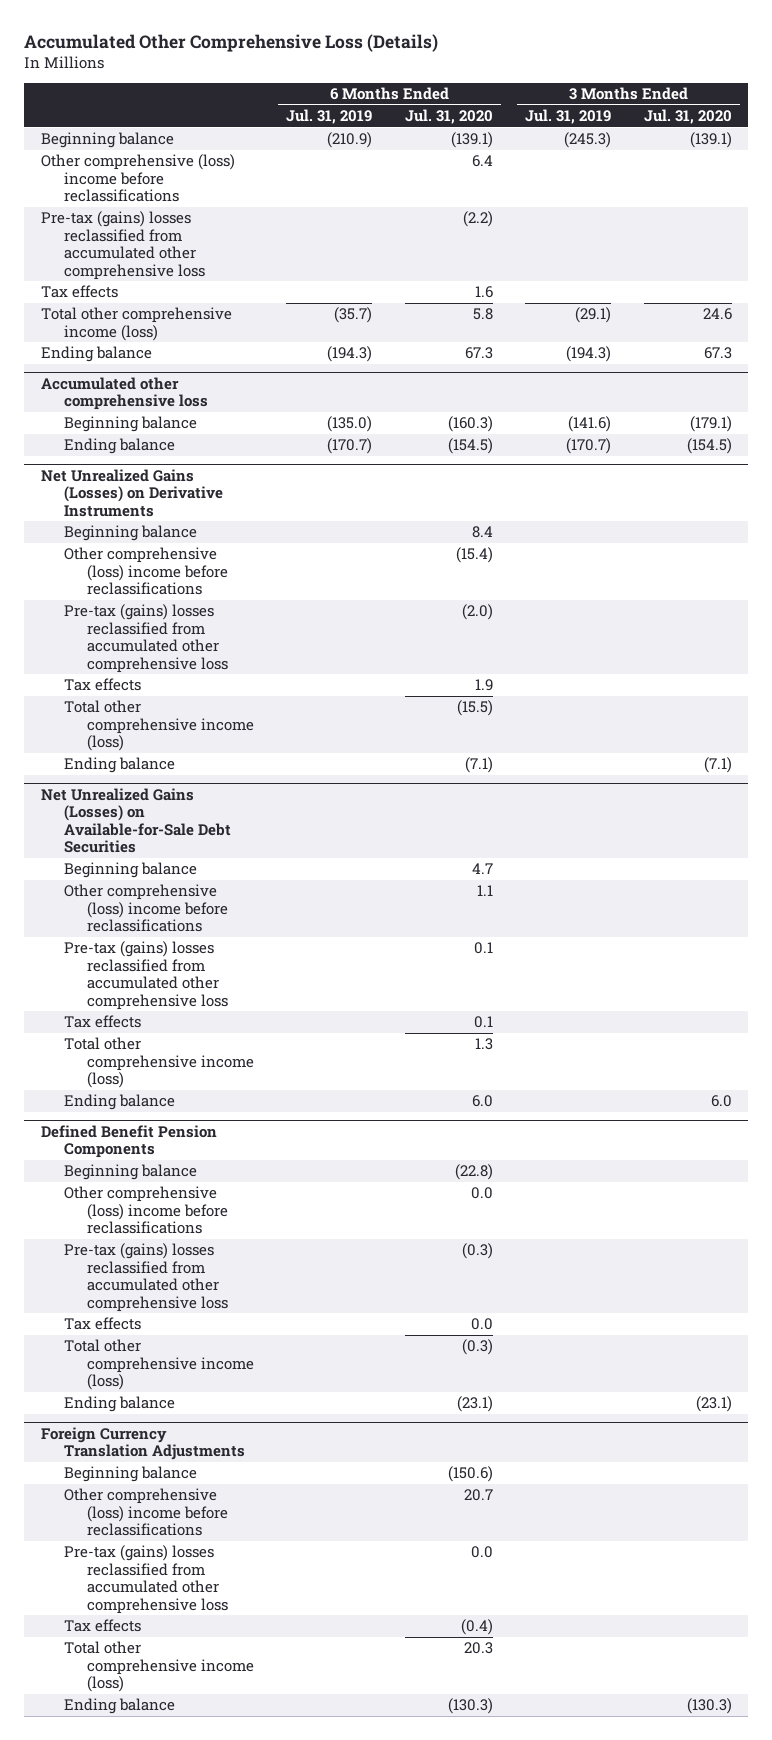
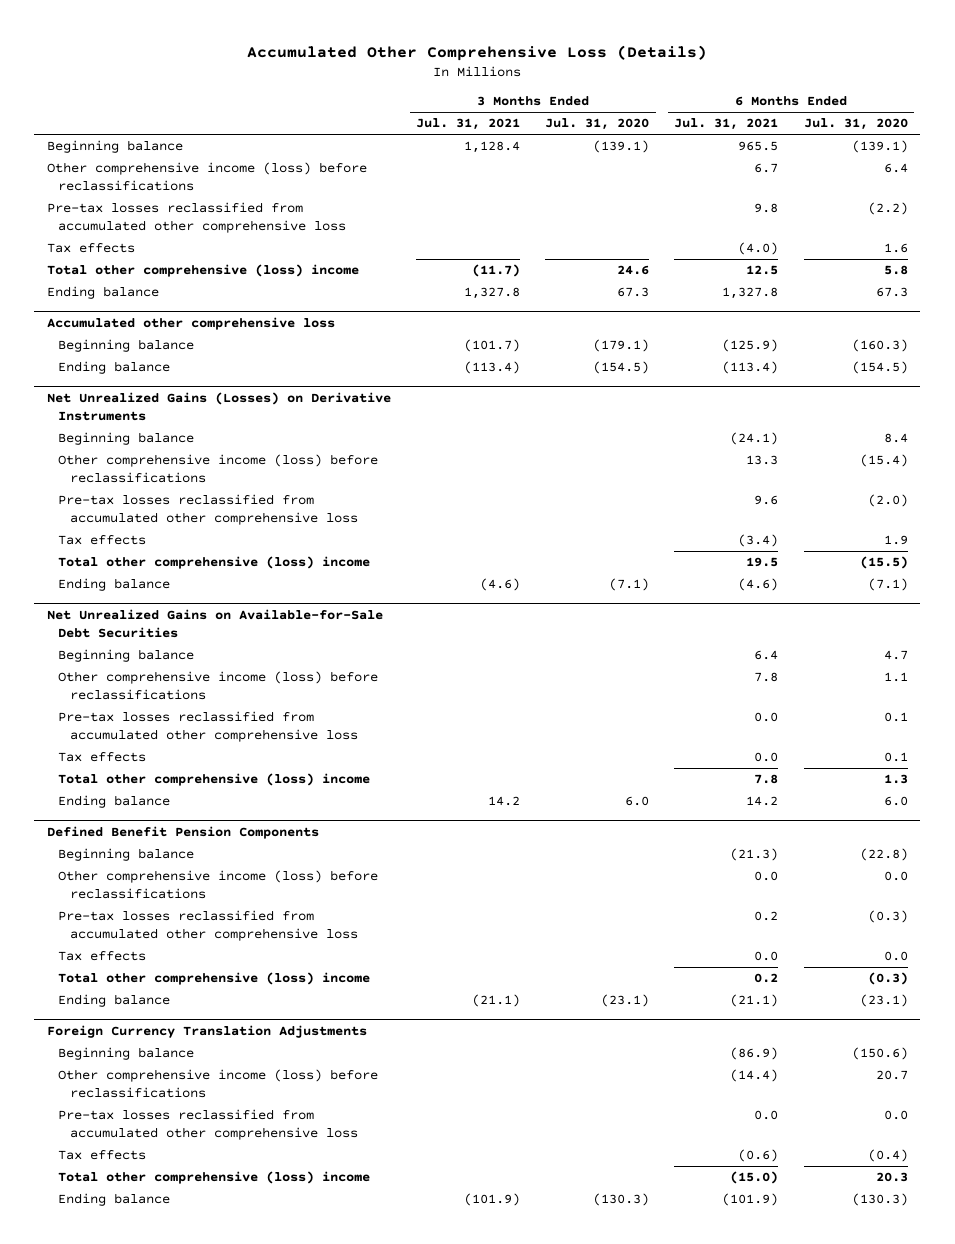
[286,109,373,125] Jul. 31, 2019 -> none
[525,109,612,125] Jul. 31, 2019 -> none
none -> [416,118,521,131] Jul. 31, 2021
none -> [674,118,779,131] Jul. 31, 2021
[40,154,235,203] Other comprehensive (loss) income before reclassifications -> [47,162,368,192] Other comprehensive income (loss) before reclassifications
[40,211,205,280] Pre-tax (gains) losses reclassified from accumulated other comprehensive loss -> [47,202,347,234] Pre-tax losses reclassified from accumulated other comprehensive loss
[40,307,232,341] Total other comprehensive income (loss) -> [47,264,360,278] Total other comprehensive (loss) income
[63,547,228,596] Other comprehensive (loss) income before reclassifications -> [58,454,379,484] Other comprehensive income (loss) before reclassifications
[63,604,228,673] Pre-tax (gains) losses reclassified from accumulated other comprehensive loss -> [58,494,358,526] Pre-tax losses reclassified from accumulated other comprehensive loss
[63,700,254,752] Total other comprehensive income (loss) -> [58,556,371,570] Total other comprehensive (loss) income
[40,788,231,854] Net Unrealized Gains (Losses) on Available-for-Sale Debt Securities -> [47,609,384,638] Net Unrealized Gains on Available-for-Sale Debt Securities
[63,884,228,933] Other comprehensive (loss) income before reclassifications -> [58,671,379,701] Other comprehensive income (loss) before reclassifications
[63,941,228,1010] Pre-tax (gains) losses reclassified from accumulated other comprehensive loss -> [58,711,358,743] Pre-tax losses reclassified from accumulated other comprehensive loss
[63,1037,254,1089] Total other comprehensive income (loss) -> [58,773,371,787] Total other comprehensive (loss) income
[63,1186,228,1235] Other comprehensive (loss) income before reclassifications -> [58,870,379,900] Other comprehensive income (loss) before reclassifications
[63,1243,228,1312] Pre-tax (gains) losses reclassified from accumulated other comprehensive loss -> [58,910,358,942] Pre-tax losses reclassified from accumulated other comprehensive loss
[63,1339,254,1391] Total other comprehensive income (loss) -> [58,972,371,986] Total other comprehensive (loss) income
[63,1488,228,1537] Other comprehensive (loss) income before reclassifications -> [58,1069,379,1099] Other comprehensive income (loss) before reclassifications
[63,1545,228,1614] Pre-tax (gains) losses reclassified from accumulated other comprehensive loss -> [58,1109,358,1141] Pre-tax losses reclassified from accumulated other comprehensive loss
[63,1641,254,1693] Total other comprehensive income (loss) -> [58,1171,371,1185] Total other comprehensive (loss) income

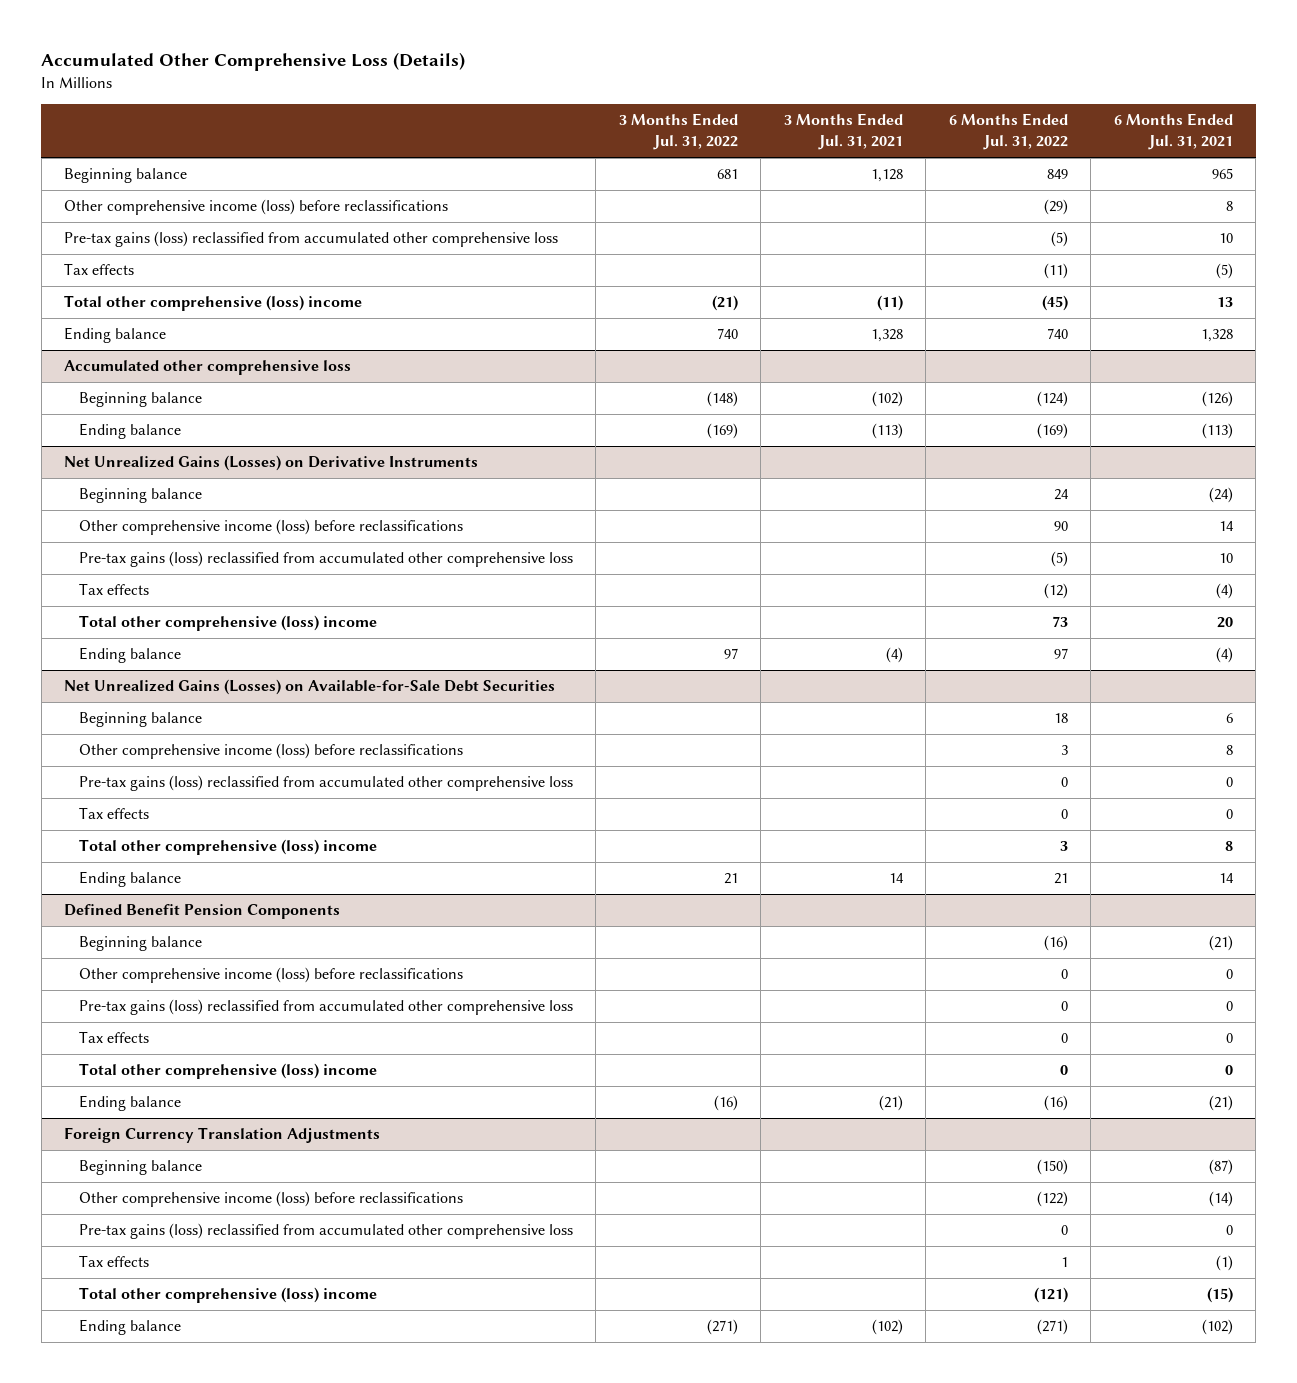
[545,118,650,131] Jul. 31, 2020 -> none
[803,118,908,131] Jul. 31, 2020 -> none
none -> [618,113,738,151] 3 Months Ended Jul. 31, 2022
none -> [948,113,1068,151] 6 Months Ended Jul. 31, 2022
[464,141,521,154] 1,128.4 -> [870,169,903,183] 1,128
[738,141,779,152] 965.5 -> [1211,168,1233,180] 965
[754,163,779,174] 6.7 -> [1225,201,1233,212] 8
[47,202,347,234] Pre-tax losses reclassified from accumulated other comprehensive loss -> [64,231,559,248] Pre-tax gains (loss) reclassified from accumulated other comprehensive loss
[754,203,779,214] 9.8 -> [1218,233,1233,244] 10
[738,242,779,256] (4.0) -> [1215,263,1233,280] (5)
[472,264,521,278] (11.7) -> [876,295,903,312] (11)
[746,265,779,276] 12.5 -> [1216,297,1233,308] 13
[464,287,521,300] 1,327.8 -> [870,329,903,343] 1,328
[722,287,779,300] 1,327.8 -> [1200,329,1233,343] 1,328
[464,339,521,353] (101.7) -> [871,391,903,408] (102)
[722,339,779,353] (125.9) -> [1201,391,1233,408] (126)
[464,361,521,375] (113.4) -> [871,423,903,440] (113)
[722,361,779,375] (113.4) -> [1201,423,1233,440] (113)
[730,432,779,446] (24.1) -> [1208,487,1233,504] (24)
[746,455,779,466] 13.3 -> [1218,521,1234,532] 14
[58,494,358,526] Pre-tax losses reclassified from accumulated other comprehensive loss -> [79,551,574,568] Pre-tax gains (loss) reclassified from accumulated other comprehensive loss
[754,495,779,506] 9.6 -> [1218,553,1233,564] 10
[738,534,779,548] (3.4) -> [1215,583,1233,600] (4)
[746,557,779,568] 19.5 -> [1216,617,1233,629] 20
[480,578,521,592] (4.6) -> [885,647,903,664] (4)
[738,578,779,592] (4.6) -> [1215,647,1233,664] (4)
[47,609,384,638] Net Unrealized Gains on Available-for-Sale Debt Securities -> [64,679,556,696] Net Unrealized Gains (Losses) on Available-for-Sale Debt Securities
[754,650,779,661] 6.4 -> [1225,713,1233,724] 6
[754,672,779,683] 7.8 -> [1225,745,1233,756] 8
[58,711,358,743] Pre-tax losses reclassified from accumulated other comprehensive loss -> [79,775,574,792] Pre-tax gains (loss) reclassified from accumulated other comprehensive loss
[754,712,779,723] 0.0 -> [1225,777,1233,788] 0
[754,752,779,763] 0.0 -> [1225,809,1233,820] 0
[754,774,779,785] 7.8 -> [1224,841,1233,852] 8
[488,796,521,807] 14.2 -> [888,873,904,884] 14
[746,796,779,807] 14.2 -> [1218,873,1234,884] 14
[730,848,779,862] (21.3) -> [1208,935,1233,952] (21)
[754,871,779,882] 0.0 -> [1225,969,1233,980] 0
[58,910,358,942] Pre-tax losses reclassified from accumulated other comprehensive loss -> [79,999,574,1016] Pre-tax gains (loss) reclassified from accumulated other comprehensive loss
[754,911,779,922] 0.2 -> [1225,1001,1233,1012] 0
[754,951,779,962] 0.0 -> [1225,1033,1233,1044] 0
[754,973,779,984] 0.2 -> [1224,1065,1233,1076] 0
[472,994,521,1008] (21.1) -> [878,1095,903,1112] (21)
[730,994,779,1008] (21.1) -> [1208,1095,1233,1112] (21)
[730,1047,779,1061] (86.9) -> [1208,1159,1233,1176] (87)
[730,1069,779,1083] (14.4) -> [1208,1191,1233,1208] (14)
[58,1109,358,1141] Pre-tax losses reclassified from accumulated other comprehensive loss -> [79,1223,574,1240] Pre-tax gains (loss) reclassified from accumulated other comprehensive loss
[754,1110,779,1121] 0.0 -> [1225,1225,1233,1236] 0
[738,1149,779,1163] (0.6) -> [1215,1255,1233,1272] (1)
[730,1171,779,1185] (15.0) -> [1206,1287,1233,1304] (15)
[464,1193,521,1207] (101.9) -> [871,1319,903,1336] (102)
[722,1193,779,1207] (101.9) -> [1201,1319,1233,1336] (102)

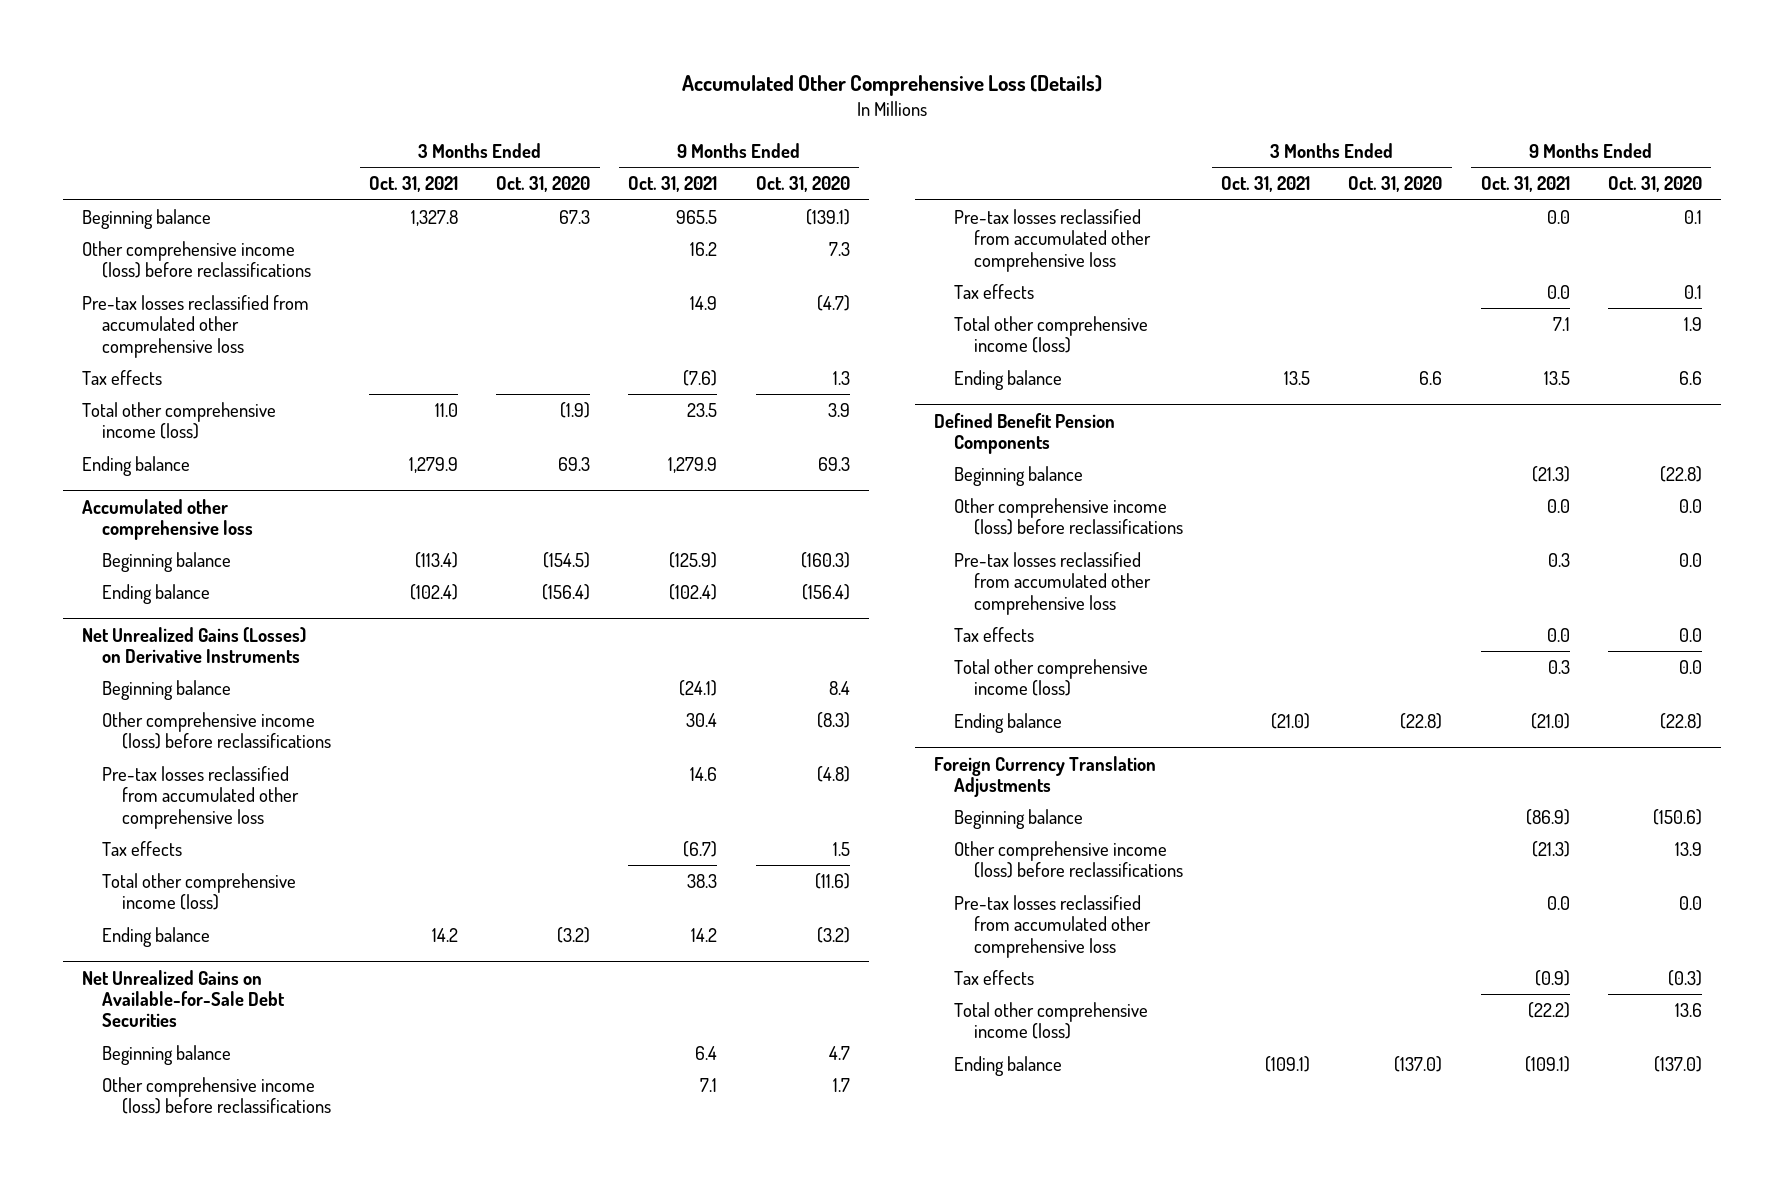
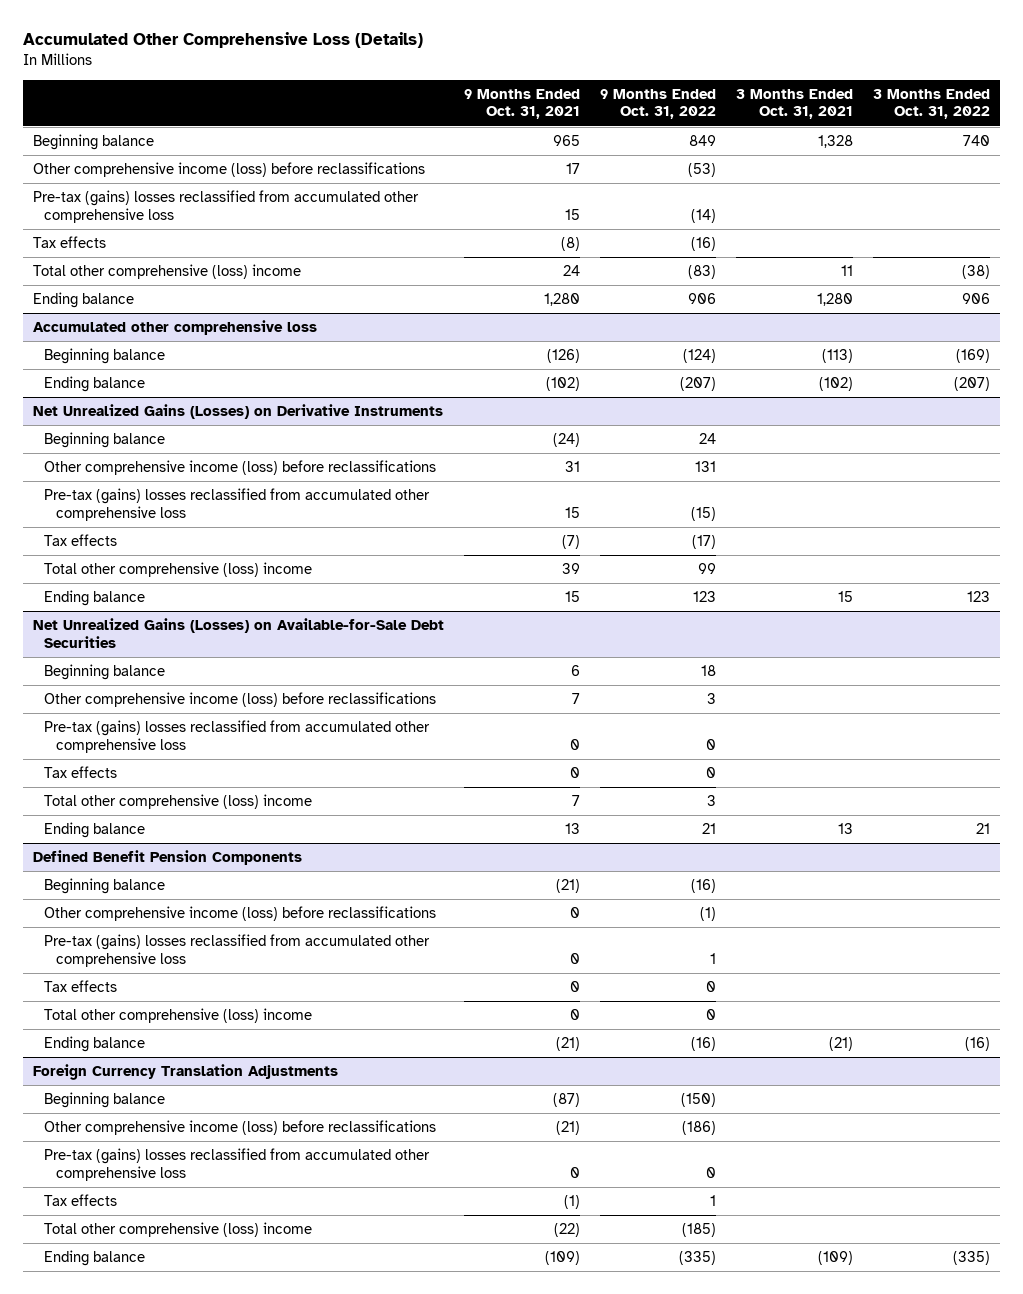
[496,176,591,193] Oct. 31, 2020 -> none
[755,176,850,193] Oct. 31, 2020 -> none
none -> [599,88,716,120] 9 Months Ended Oct. 31, 2022
none -> [872,88,990,120] 3 Months Ended Oct. 31, 2022
[411,209,459,226] 1,327.8 -> [817,135,853,149] 1,328
[676,209,718,224] 965.5 -> [552,135,580,147] 965
[690,241,718,256] 16.2 -> [565,163,580,175] 17
[81,294,309,358] Pre-tax losses reclassified from accumulated other comprehensive loss -> [32,190,419,223] Pre-tax (gains) losses reclassified from accumulated other comprehensive loss
[690,295,718,310] 14.9 -> [564,208,580,220] 15
[683,369,718,386] (7.6) -> [560,237,580,252] (8)
[81,401,276,440] Total other comprehensive income (loss) -> [32,264,301,280] Total other comprehensive (loss) income
[435,402,459,417] 11.0 -> [840,265,853,277] 11
[687,402,718,417] 23.5 -> [562,265,580,277] 24
[409,456,459,473] 1,279.9 -> [816,293,853,307] 1,280
[668,456,718,473] 1,279.9 -> [543,293,580,307] 1,280
[415,551,459,568] (113.4) -> [821,349,853,364] (113)
[669,551,718,568] (125.9) -> [546,349,580,364] (126)
[410,583,459,600] (102.4) -> [818,377,853,392] (102)
[669,583,718,600] (102.4) -> [545,377,580,392] (102)
[679,679,718,696] (24.1) -> [552,433,580,448] (24)
[686,712,718,727] 30.4 -> [564,461,580,473] 31
[101,765,299,829] Pre-tax losses reclassified from accumulated other comprehensive loss -> [44,488,431,521] Pre-tax (gains) losses reclassified from accumulated other comprehensive loss
[690,766,718,781] 14.6 -> [564,506,580,518] 15
[683,840,718,857] (6.7) -> [561,535,580,550] (7)
[101,872,296,911] Total other comprehensive income (loss) -> [44,562,313,578] Total other comprehensive (loss) income
[687,873,718,888] 38.3 -> [561,563,580,575] 39
[432,927,459,942] 14.2 -> [837,591,853,603] 15
[691,927,718,942] 14.2 -> [564,591,580,603] 15
[81,969,285,1028] Net Unrealized Gains on Available-for-Sale Debt Securities -> [32,618,444,648] Net Unrealized Gains (Losses) on Available-for-Sale Debt Securities
[695,1045,718,1060] 6.4 -> [570,665,580,677] 6
[700,1077,718,1092] 7.1 -> [571,693,580,705] 7
[953,208,1152,272] Pre-tax losses reclassified from accumulated other comprehensive loss -> [44,720,431,753] Pre-tax (gains) losses reclassified from accumulated other comprehensive loss
[1546,209,1570,224] 0.0 -> [569,738,580,750] 0
[1546,284,1570,299] 0.0 -> [569,767,580,779] 0
[953,315,1148,354] Total other comprehensive income (loss) -> [44,794,313,810] Total other comprehensive (loss) income
[1552,316,1570,331] 7.1 -> [571,795,580,807] 7
[1284,370,1311,385] 13.5 -> [837,823,853,835] 13
[1543,370,1570,385] 13.5 -> [564,823,580,835] 13
[1531,465,1570,482] (21.3) -> [555,879,580,894] (21)
[1546,498,1570,513] 0.0 -> [569,907,580,919] 0
[953,551,1152,615] Pre-tax losses reclassified from accumulated other comprehensive loss -> [44,934,431,967] Pre-tax (gains) losses reclassified from accumulated other comprehensive loss
[1547,552,1570,567] 0.3 -> [569,952,580,964] 0
[1546,627,1570,642] 0.0 -> [569,981,580,993] 0
[953,658,1148,697] Total other comprehensive income (loss) -> [44,1008,313,1024] Total other comprehensive (loss) income
[1547,659,1570,674] 0.3 -> [569,1009,580,1021] 0
[1271,712,1311,729] (21.0) -> [828,1037,853,1052] (21)
[1530,712,1570,729] (21.0) -> [555,1037,580,1052] (21)
[1525,808,1570,825] (86.9) -> [552,1093,580,1108] (87)
[1531,840,1570,857] (21.3) -> [555,1121,580,1136] (21)
[953,894,1152,958] Pre-tax losses reclassified from accumulated other comprehensive loss -> [44,1148,431,1181] Pre-tax (gains) losses reclassified from accumulated other comprehensive loss
[1546,895,1570,910] 0.0 -> [569,1166,580,1178] 0
[1534,969,1570,986] (0.9) -> [563,1195,580,1210] (1)
[953,1001,1148,1040] Total other comprehensive income (loss) -> [44,1222,313,1238] Total other comprehensive (loss) income
[1527,1001,1570,1018] (22.2) -> [553,1223,580,1238] (22)
[1265,1055,1311,1072] (109.1) -> [817,1251,853,1266] (109)
[1524,1055,1570,1072] (109.1) -> [544,1251,580,1266] (109)

